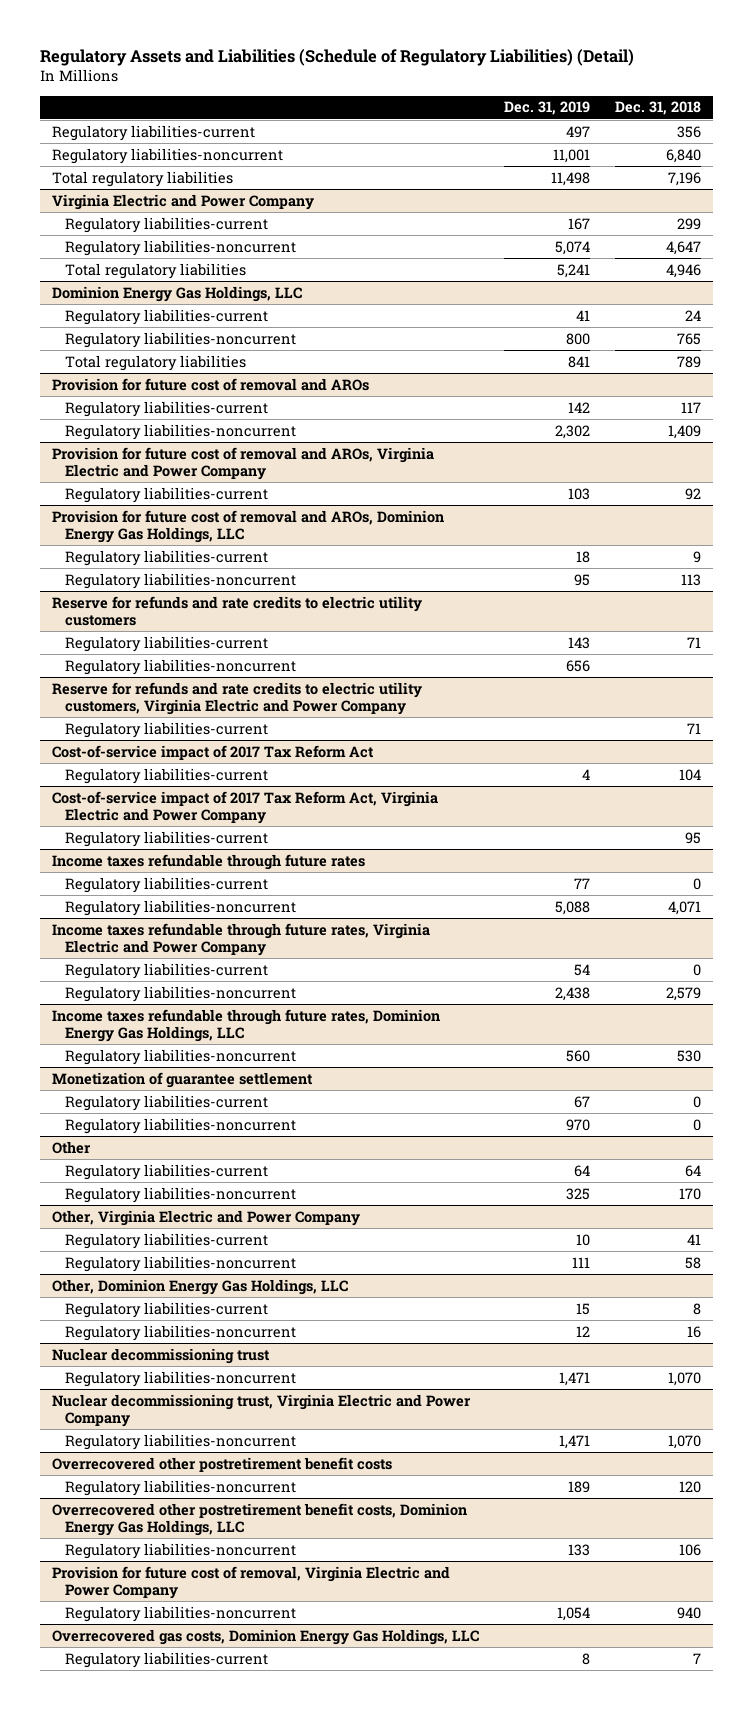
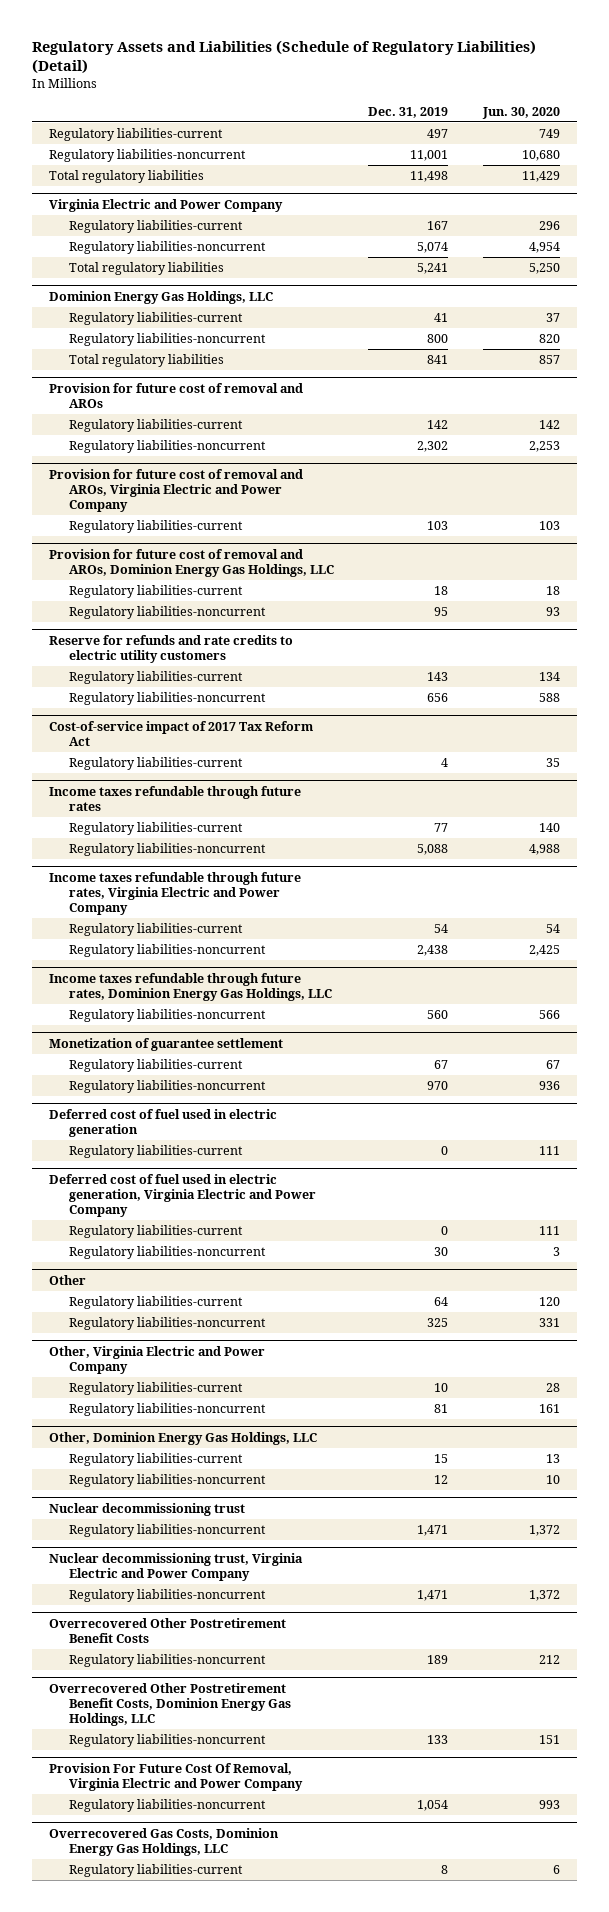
[614,101,701,116] Dec. 31, 2018 -> none
none -> [481,107,560,120] Jun. 30, 2020
[52,681,423,715] Reserve for refunds and rate credits to electric utility customers, Virginia Electric and Power Company -> none
[65,721,269,738] Regulatory liabilities-current -> none
[52,790,439,824] Cost-of-service impact of 2017 Tax Reform Act, Virginia Electric and Power Company -> none
[65,830,269,847] Regulatory liabilities-current -> none
none -> [49,1108,278,1137] Deferred cost of fuel used in electric generation
none -> [69,1144,244,1158] Regulatory liabilities-current
none -> [49,1173,317,1218] Deferred cost of fuel used in electric generation, Virginia Electric and Power Company
none -> [69,1224,244,1238] Regulatory liabilities-current
none -> [69,1245,267,1259] Regulatory liabilities-noncurrent
[571,1256,590,1268] 111 -> [434,1403,449,1413] 81
[52,1456,393,1472] Overrecovered other postretirement benefit costs -> [49,1617,287,1643] Overrecovered Other Postretirement Benefit Costs
[52,1502,468,1536] Overrecovered other postretirement benefit costs, Dominion Energy Gas Holdings, LLC -> [49,1682,292,1727] Overrecovered Other Postretirement Benefit Costs, Dominion Energy Gas Holdings, LLC
[52,1565,451,1599] Provision for future cost of removal, Virginia Electric and Power Company -> [49,1762,304,1791] Provision For Future Cost Of Removal, Virginia Electric and Power Company
[52,1628,480,1645] Overrecovered gas costs, Dominion Energy Gas Holdings, LLC -> [49,1827,280,1856] Overrecovered Gas Costs, Dominion Energy Gas Holdings, LLC

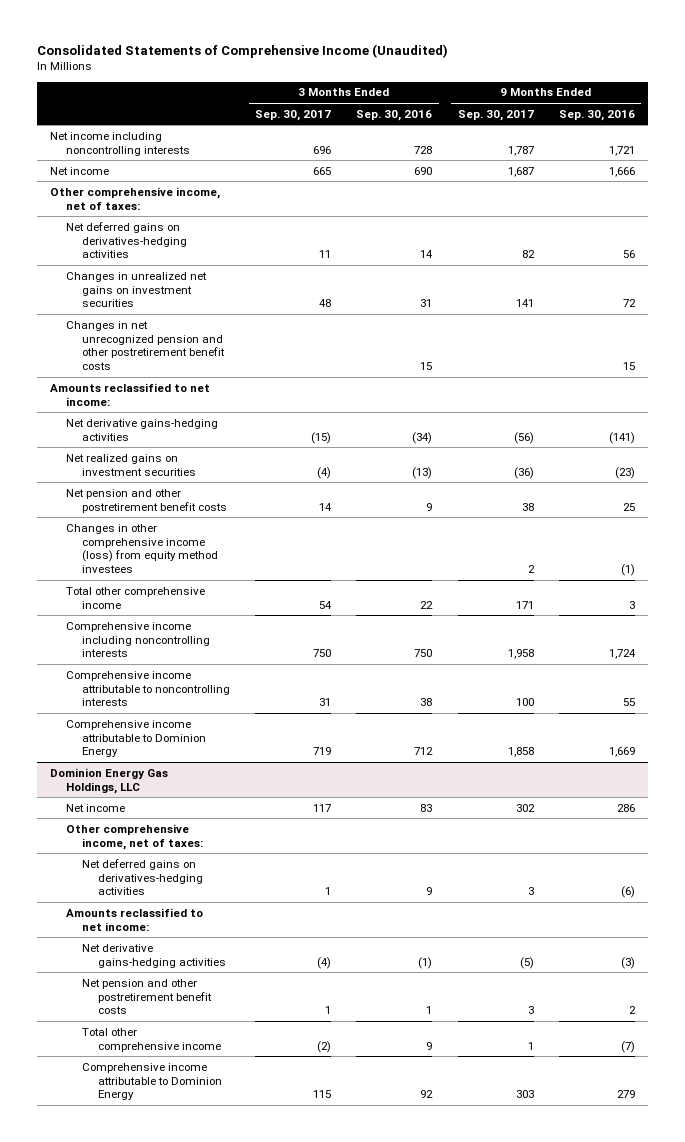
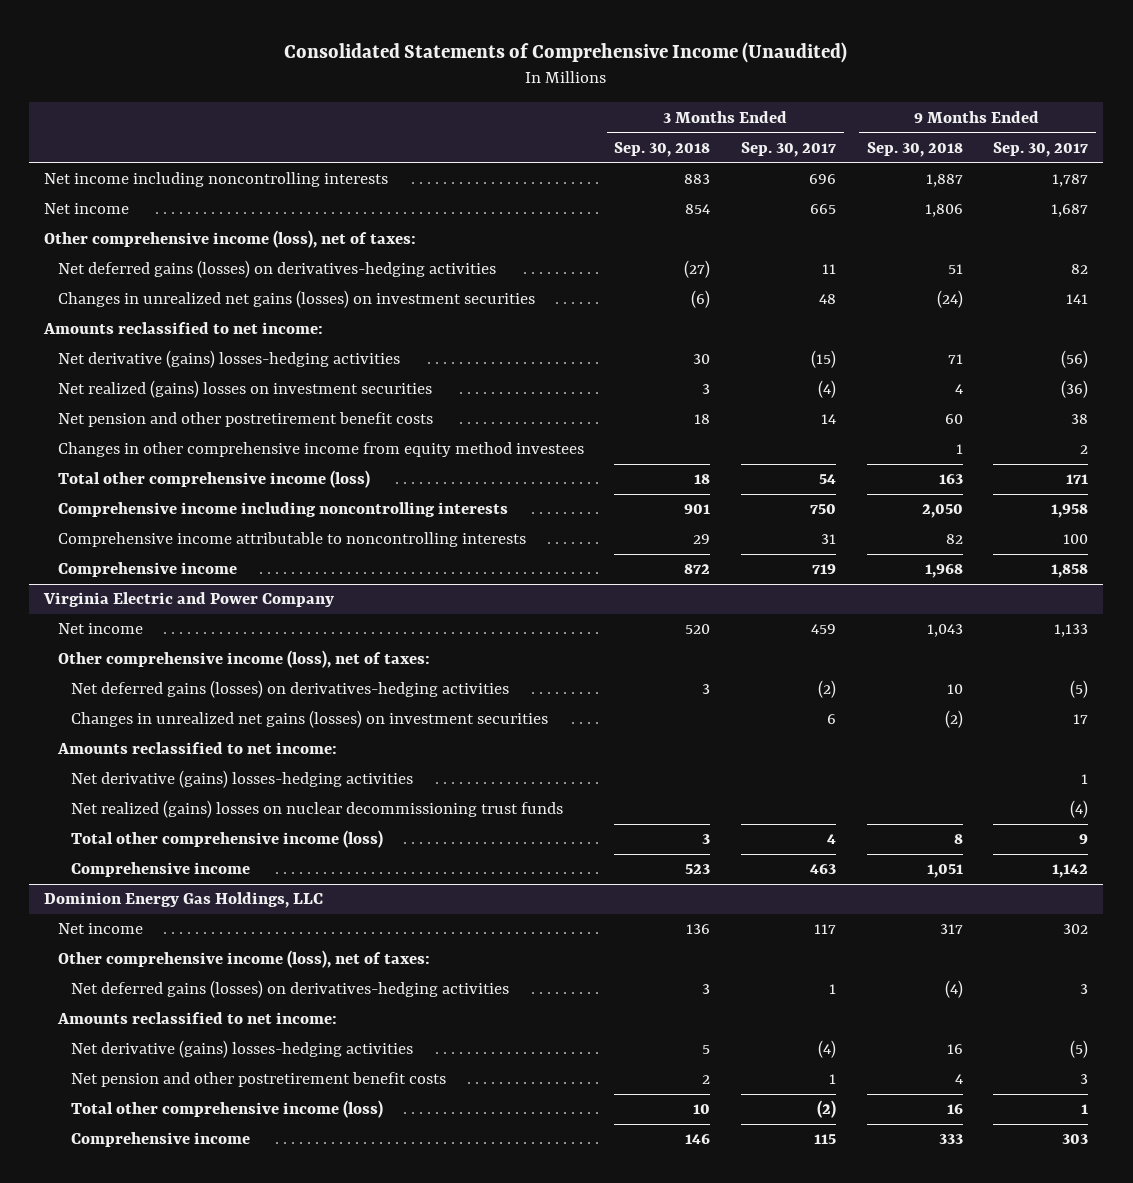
[356,109,433,121] Sep. 30, 2016 -> none
[559,109,636,121] Sep. 30, 2016 -> none
none -> [614,141,711,157] Sep. 30, 2018
none -> [866,141,963,157] Sep. 30, 2018
[65,320,225,371] Changes in net unrecognized pension and other postretirement benefit costs -> none
[49,186,220,210] Other comprehensive income, net of taxes: -> [44,230,417,249] Other comprehensive income (loss), net of taxes:
[65,221,187,259] Net deferred gains on derivatives-hedging activities -> [57,260,496,279] Net deferred gains (losses) on derivatives-hedging activities
[65,271,207,308] Changes in unrealized net gains on investment securities -> [57,290,535,309] Changes in unrealized net gains (losses) on investment securities
[65,418,218,441] Net derivative gains-hedging activities -> [57,350,400,369] Net derivative (gains) losses-hedging activities
[65,453,196,476] Net realized gains on investment securities -> [57,380,432,399] Net realized (gains) losses on investment securities
[65,523,218,574] Changes in other comprehensive income (loss) from equity method investees -> [57,442,584,458] Changes in other comprehensive income from equity method investees
[65,586,205,609] Total other comprehensive income -> [57,470,370,489] Total other comprehensive income (loss)
[65,719,206,758] Comprehensive income attributable to Dominion Energy -> [57,562,237,578] Comprehensive income
none -> [43,592,335,608] Virginia Electric and Power Company
none -> [57,623,143,635] Net income
none -> [57,650,430,669] Other comprehensive income (loss), net of taxes:
none -> [71,680,510,699] Net deferred gains (losses) on derivatives-hedging activities
none -> [71,710,549,729] Changes in unrealized net gains (losses) on investment securities
none -> [56,742,337,755] Amounts reclassified to net income:
none -> [71,770,414,789] Net derivative (gains) losses-hedging activities
none -> [71,800,564,819] Net realized (gains) losses on nuclear decommissioning trust funds
none -> [71,830,384,849] Total other comprehensive income (loss)
none -> [71,862,251,878] Comprehensive income
[65,823,203,850] Other comprehensive income, net of taxes: -> [57,950,430,969] Other comprehensive income (loss), net of taxes:
[81,858,204,896] Net deferred gains on derivatives-hedging activities -> [71,980,510,999] Net deferred gains (losses) on derivatives-hedging activities
[81,943,227,968] Net derivative gains-hedging activities -> [71,1040,414,1059] Net derivative (gains) losses-hedging activities
[81,1027,222,1052] Total other comprehensive income -> [71,1100,384,1119] Total other comprehensive income (loss)
[81,1062,223,1101] Comprehensive income attributable to Dominion Energy -> [71,1132,251,1148] Comprehensive income

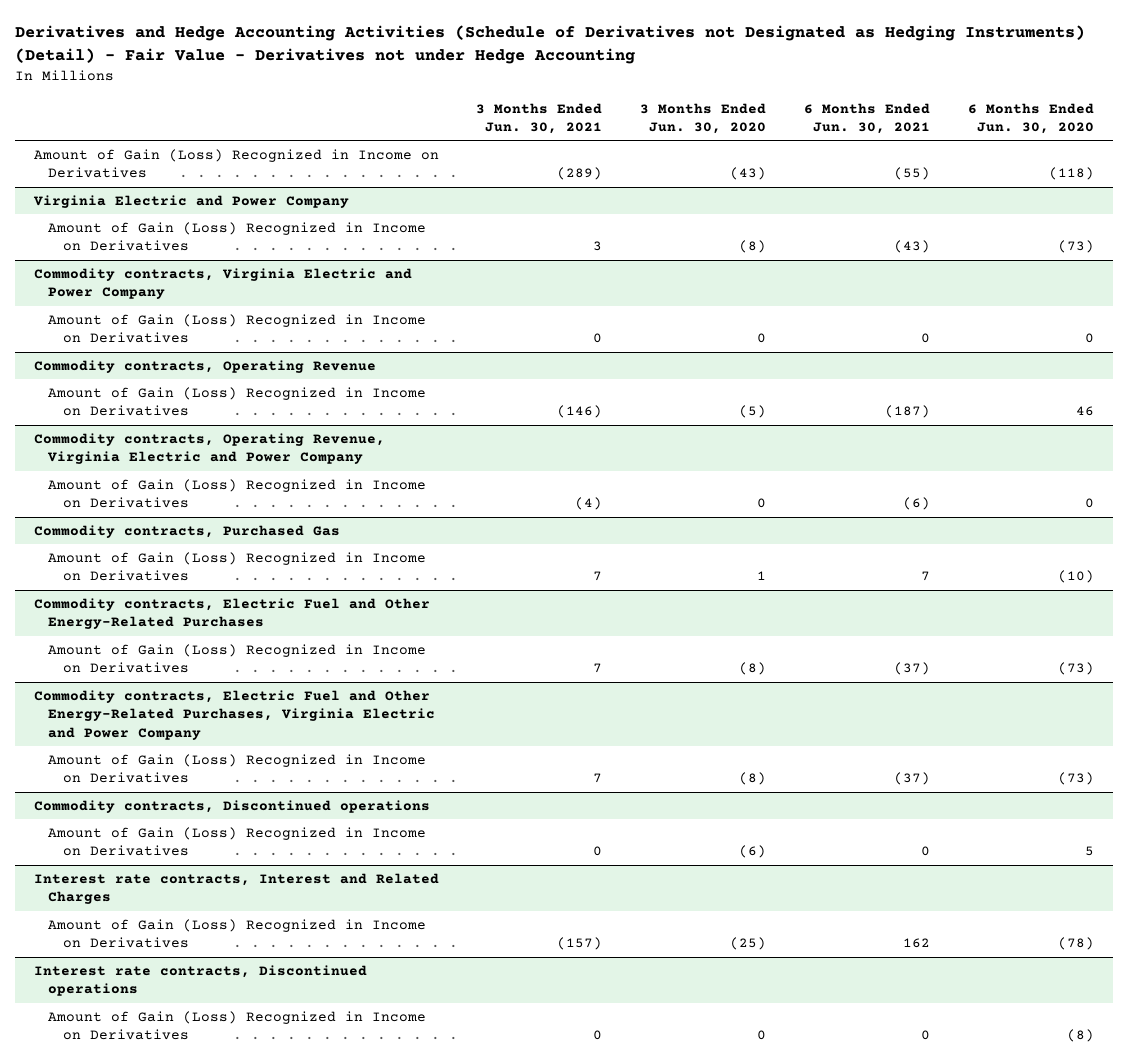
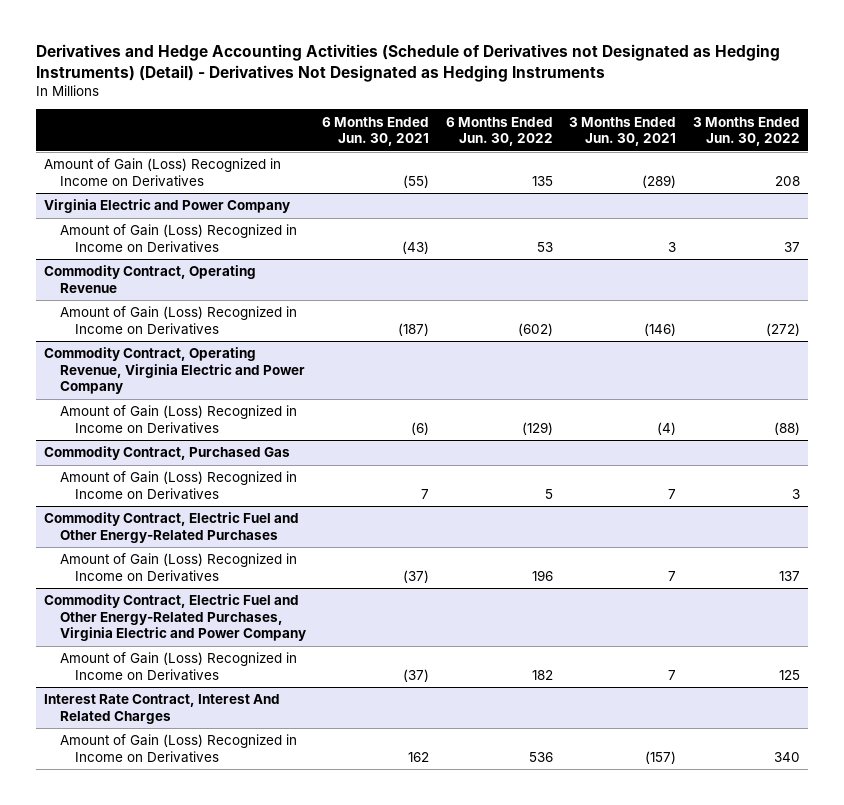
[14,25,1085,65] Derivatives and Hedge Accounting Activities (Schedule of Derivatives not Designated as Hedging Instruments) (Detail) - Fair Value - Derivatives not under Hedge Accounting -> [35,43,780,82] Derivatives and Hedge Accounting Activities (Schedule of Derivatives not Designated as Hedging Instruments) (Detail) - Derivatives Not Designated as Hedging Instruments
[640,102,767,135] 3 Months Ended Jun. 30, 2020 -> none
[968,102,1095,135] 6 Months Ended Jun. 30, 2020 -> none
none -> [445,116,553,147] 6 Months Ended Jun. 30, 2022
none -> [692,116,800,147] 3 Months Ended Jun. 30, 2022
[33,267,412,300] Commodity contracts, Virginia Electric and Power Company -> none
[48,313,427,344] Amount of Gain (Loss) Recognized in Income on Derivatives -> none
[33,359,376,373] Commodity contracts, Operating Revenue -> [43,265,256,293] Commodity Contract, Operating Revenue
[33,432,385,465] Commodity contracts, Operating Revenue, Virginia Electric and Power Company -> [43,347,305,395] Commodity Contract, Operating Revenue, Virginia Electric and Power Company
[33,524,340,538] Commodity contracts, Purchased Gas -> [43,446,290,461] Commodity Contract, Purchased Gas
[33,597,430,630] Commodity contracts, Electric Fuel and Other Energy-Related Purchases -> [43,512,299,543] Commodity Contract, Electric Fuel and Other Energy-Related Purchases
[33,689,436,740] Commodity contracts, Electric Fuel and Other Energy-Related Purchases, Virginia Electric and Power Company -> [43,594,306,642] Commodity Contract, Electric Fuel and Other Energy-Related Purchases, Virginia Electric and Power Company
[33,799,430,813] Commodity contracts, Discontinued operations -> none
[48,826,427,857] Amount of Gain (Loss) Recognized in Income on Derivatives -> none
[33,872,439,905] Interest rate contracts, Interest and Related Charges -> [43,694,280,724] Interest Rate Contract, Interest And Related Charges
[33,964,367,997] Interest rate contracts, Discontinued operations -> none
[48,1010,427,1041] Amount of Gain (Loss) Recognized in Income on Derivatives -> none

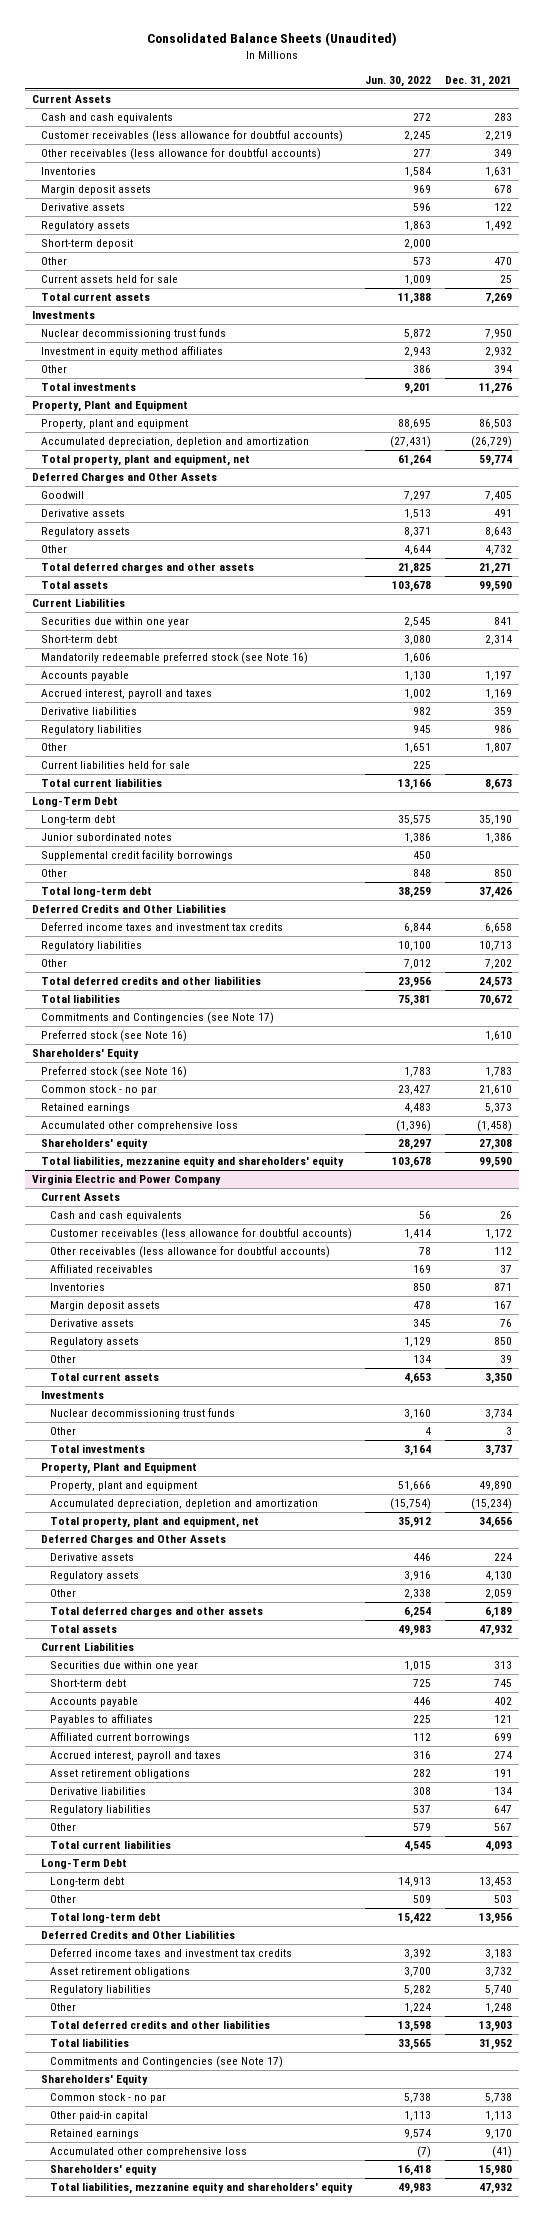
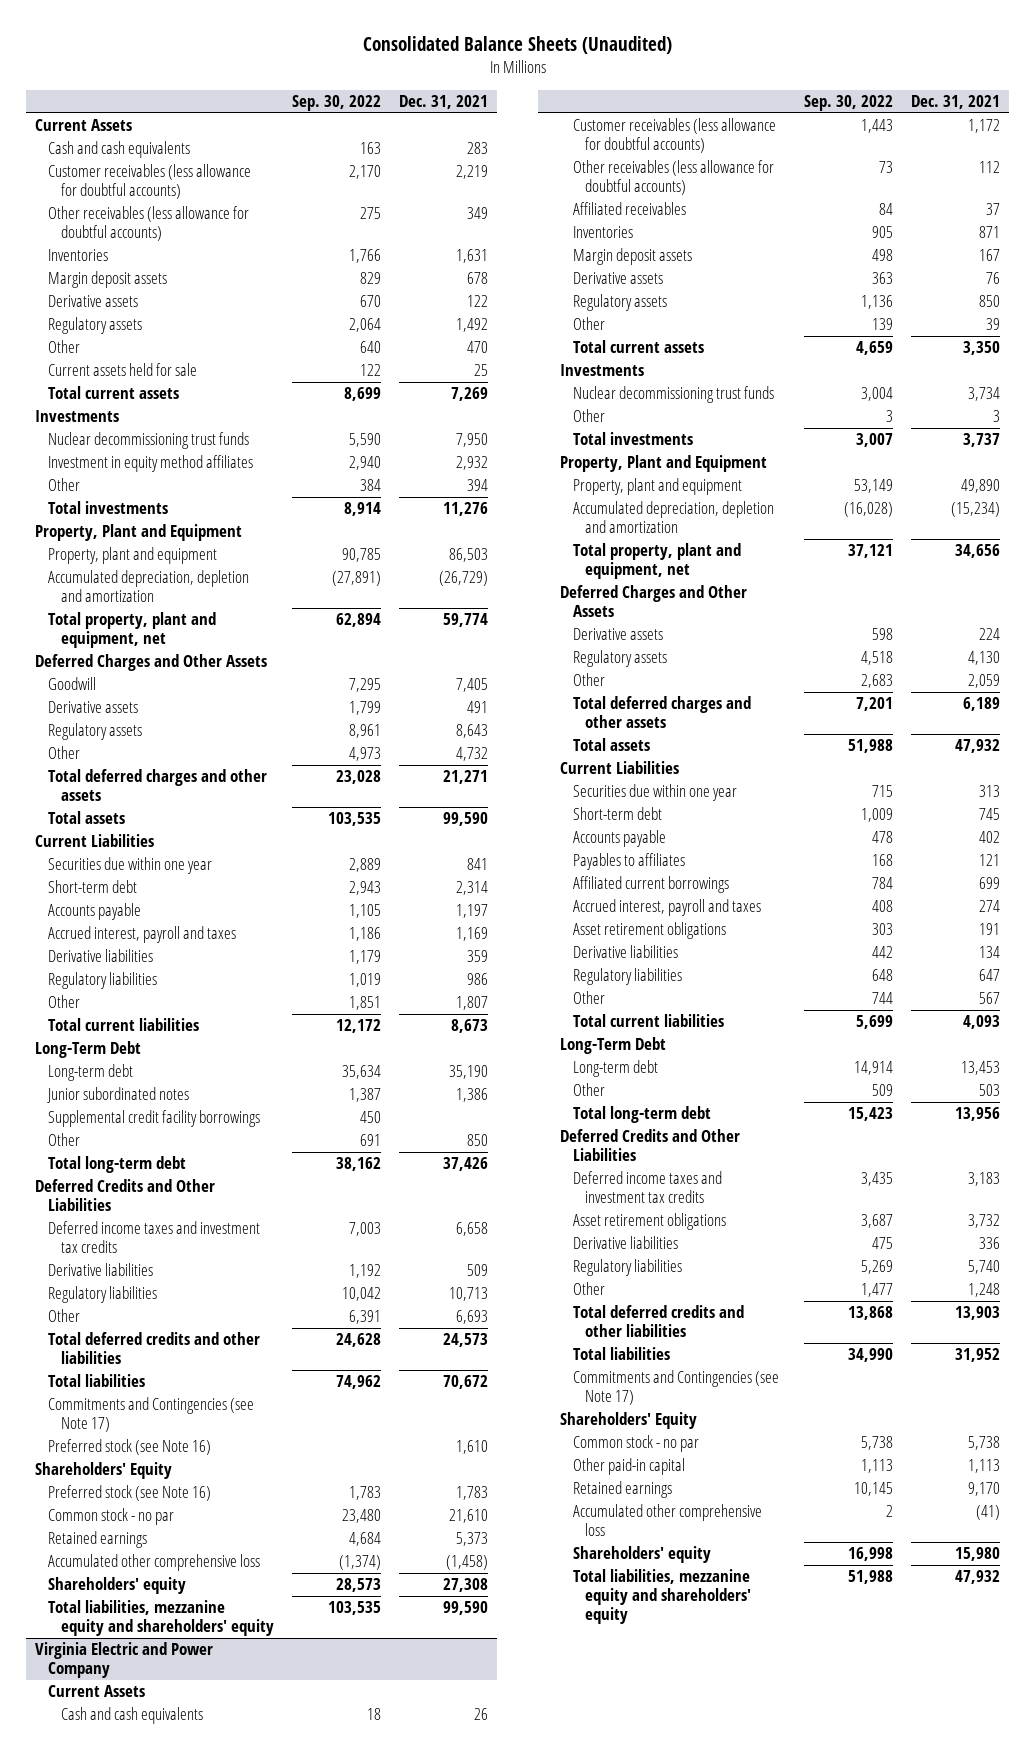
[365,75,432,87] Jun. 30, 2022 -> none
none -> [291,94,381,111] Sep. 30, 2022
[40,239,133,250] Short-term deposit -> none
[40,652,308,665] Mandatorily redeemable preferred stock (see Note 16) -> none
[40,760,190,770] Current liabilities held for sale -> none
none -> [47,1263,153,1277] Derivative liabilities
[484,959,512,970] 7,202 -> [456,1310,489,1325] 6,693
none -> [572,1236,678,1250] Derivative liabilities

